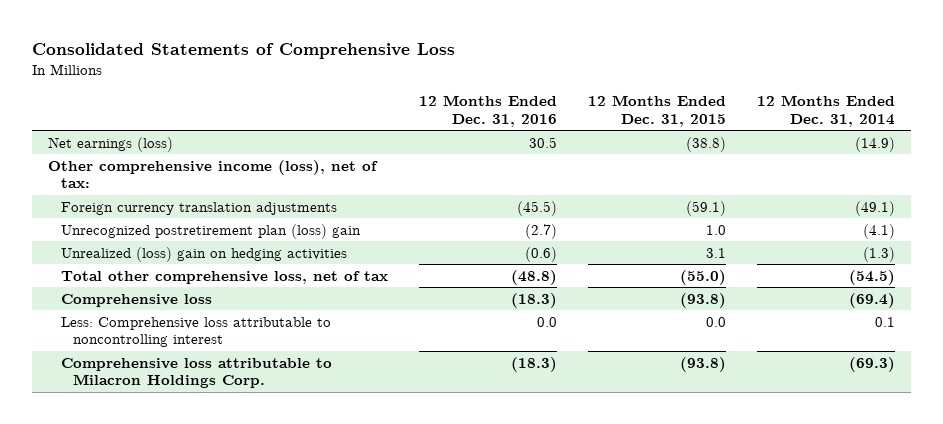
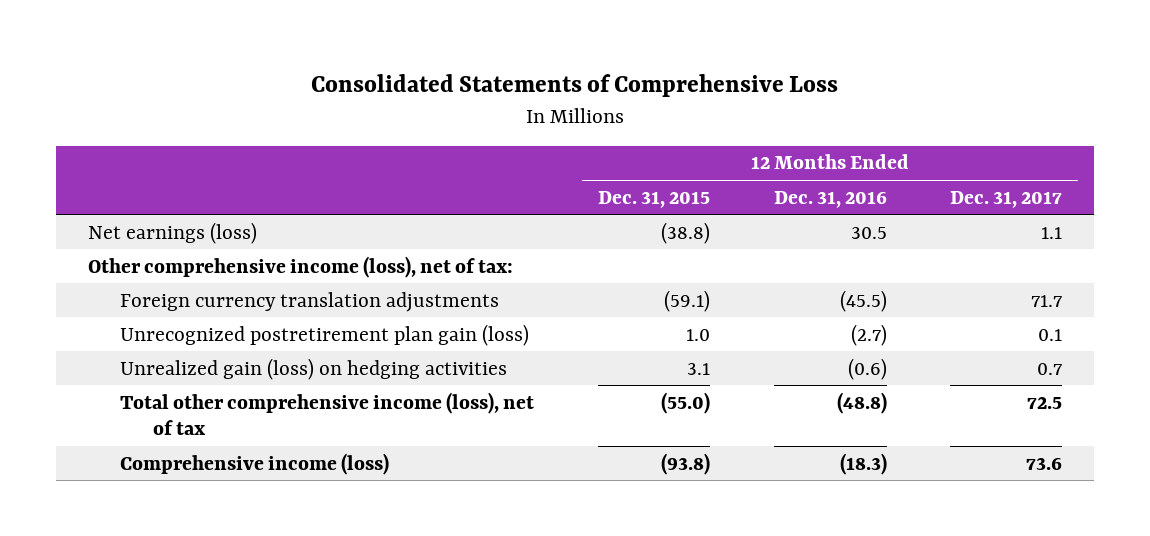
[757,95,896,127] 12 Months Ended Dec. 31, 2014 -> none
none -> [950,190,1063,208] Dec. 31, 2017
[60,316,331,348] Less: Comprehensive loss attributable to noncontrolling interest -> none
[60,357,332,389] Comprehensive loss attributable to Milacron Holdings Corp. -> none
[60,223,361,239] Unrecognized postretirement plan (loss) gain -> [120,323,530,346] Unrecognized postretirement plan gain (loss)
[60,246,347,262] Unrealized (loss) gain on hedging activities -> [120,357,508,380] Unrealized gain (loss) on hedging activities
[60,270,388,284] Total other comprehensive loss, net of tax -> [120,391,535,436] Total other comprehensive income (loss), net of tax
[60,293,212,307] Comprehensive loss -> [120,452,390,475] Comprehensive income (loss)

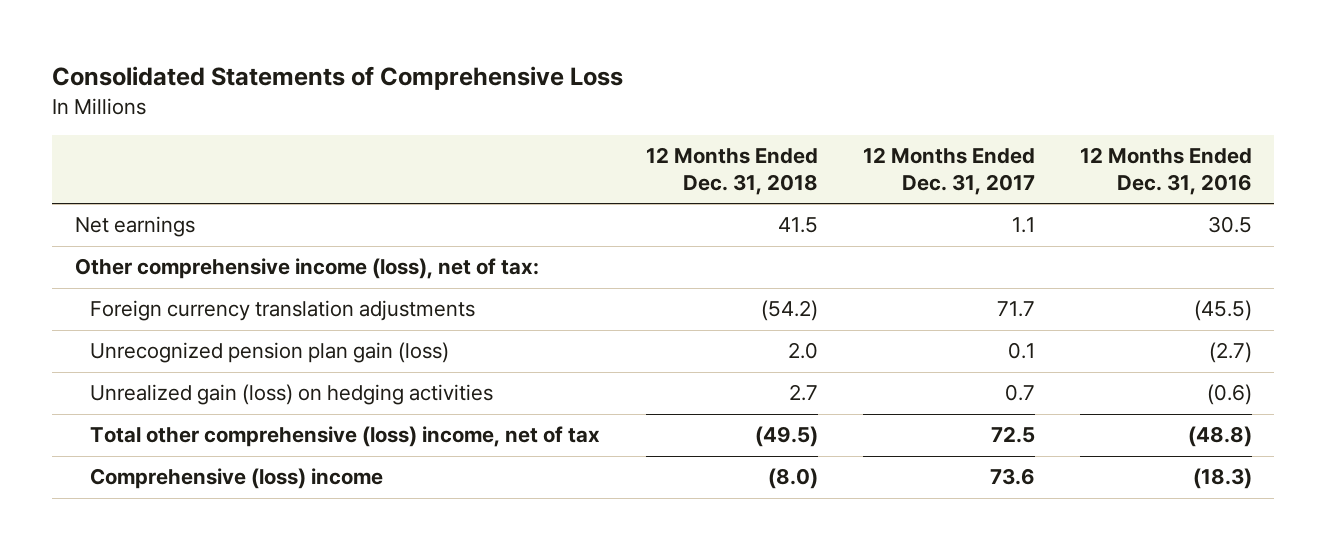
[597,190,710,208] Dec. 31, 2015 -> none
none -> [645,147,818,195] 12 Months Ended Dec. 31, 2018
[87,221,257,244] Net earnings (loss) -> [74,216,195,238] Net earnings
[120,323,530,346] Unrecognized postretirement plan gain (loss) -> [90,342,450,364] Unrecognized pension plan gain (loss)
[120,391,535,436] Total other comprehensive income (loss), net of tax -> [90,426,601,448] Total other comprehensive (loss) income, net of tax
[120,452,390,475] Comprehensive income (loss) -> [90,468,384,490] Comprehensive (loss) income

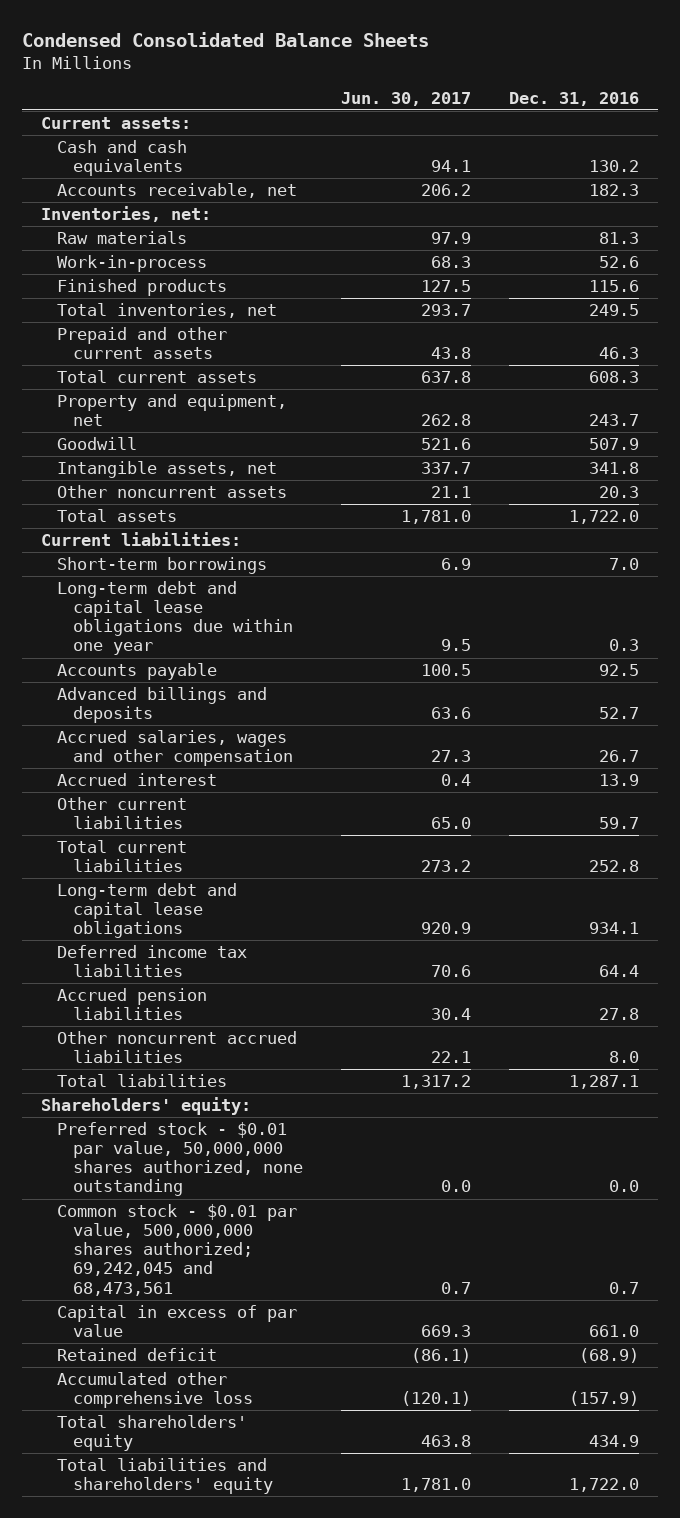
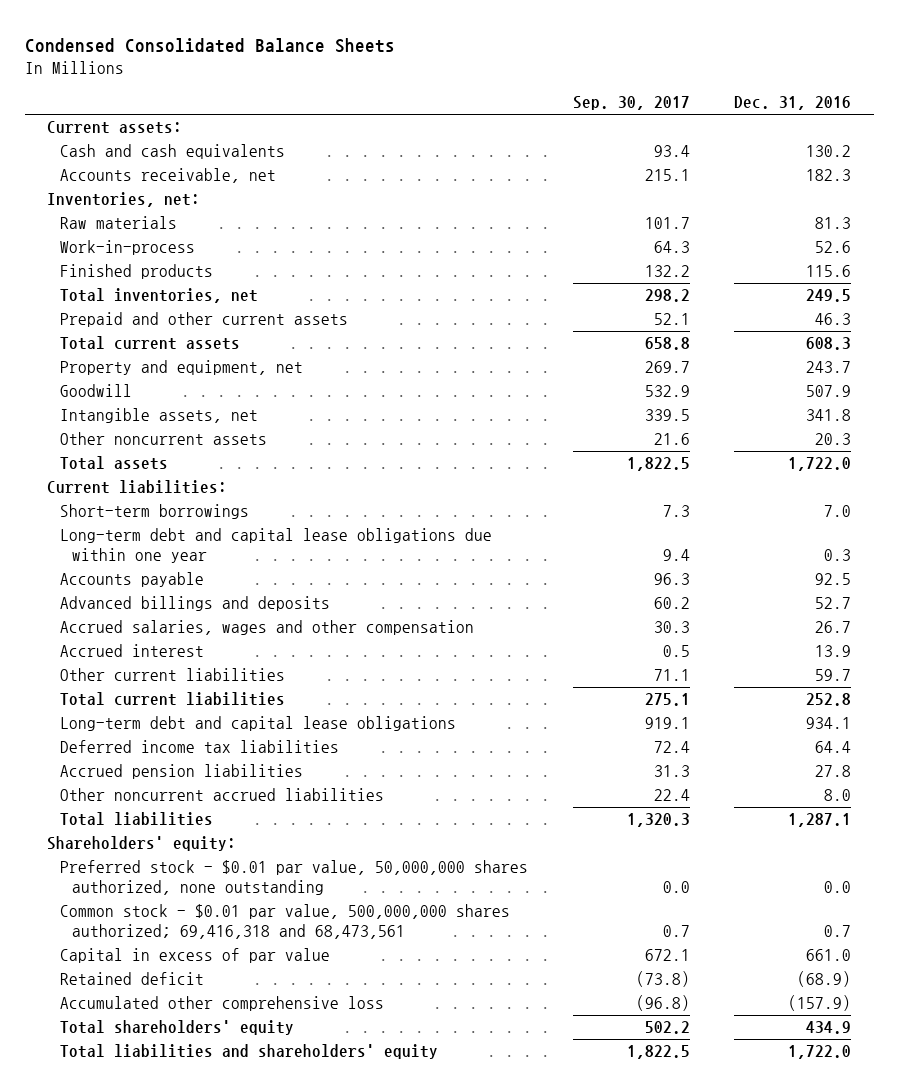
[340,91,471,106] Jun. 30, 2017 -> none
none -> [572,96,690,111] Sep. 30, 2017
[56,1204,297,1296] Common stock - $0.01 par value, 500,000,000 shares authorized; 69,242,045 and 68,473,561 -> [59,904,510,940] Common stock - $0.01 par value, 500,000,000 shares authorized; 69,416,318 and 68,473,561

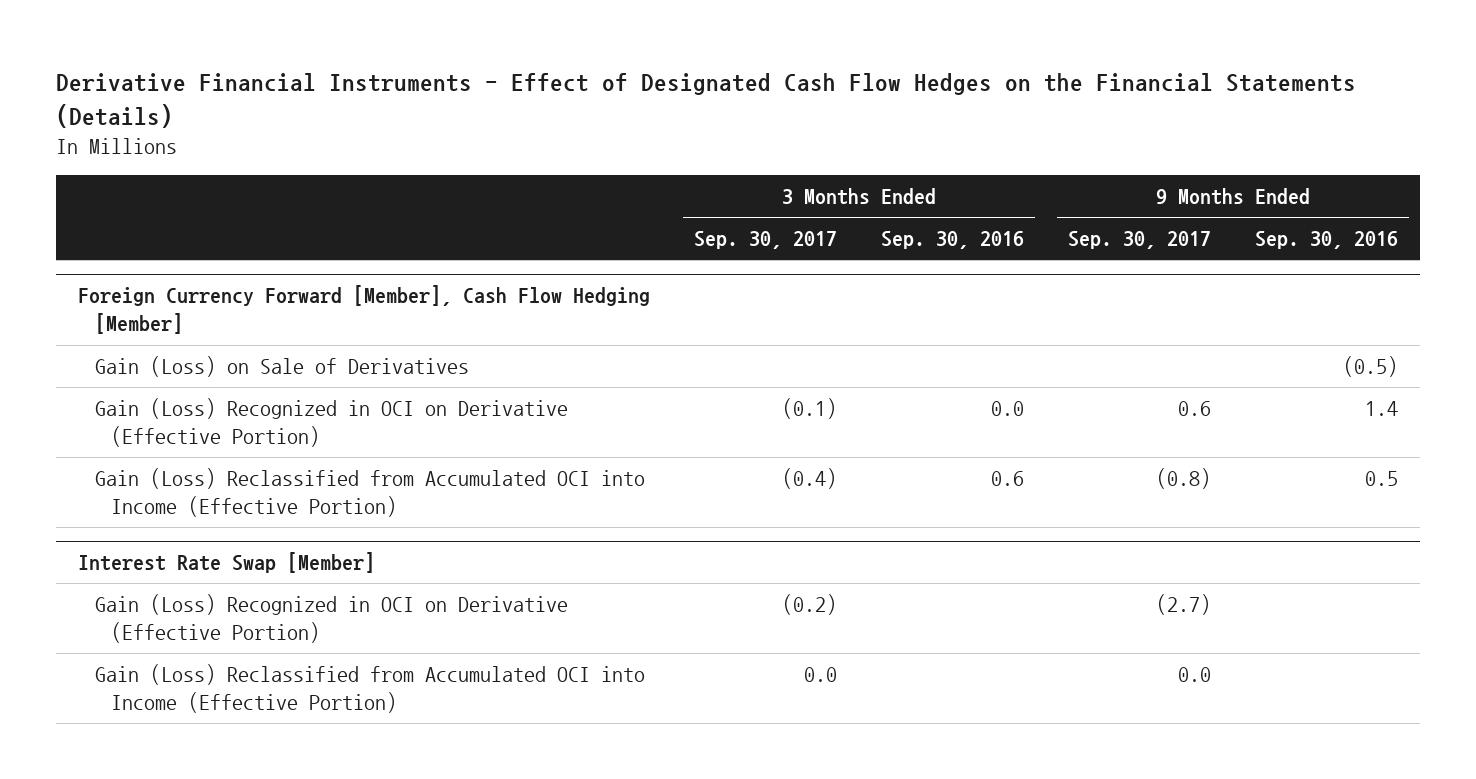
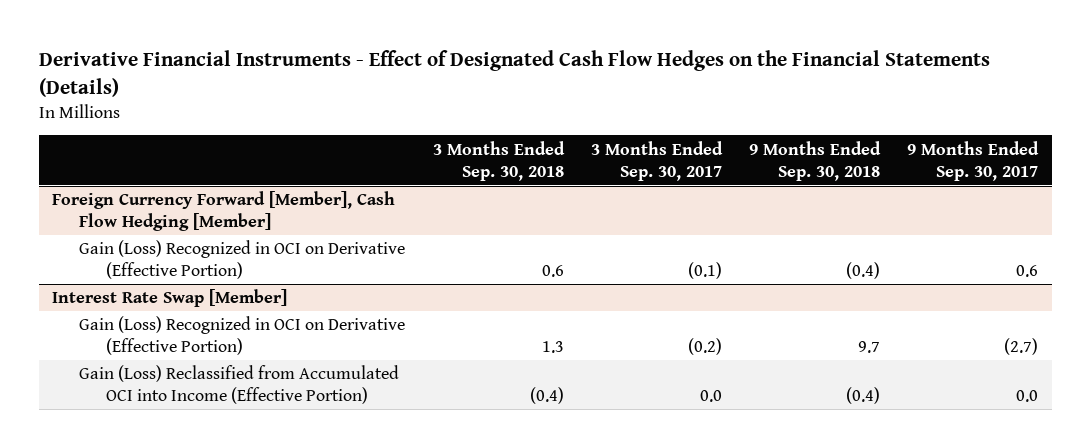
[880,231,1024,250] Sep. 30, 2016 -> none
[1254,231,1398,250] Sep. 30, 2016 -> none
none -> [432,140,565,181] 3 Months Ended Sep. 30, 2018
none -> [749,140,882,181] 9 Months Ended Sep. 30, 2018
[94,356,469,378] Gain (Loss) on Sale of Derivatives -> none
[94,468,645,518] Gain (Loss) Reclassified from Accumulated OCI into Income (Effective Portion) -> none

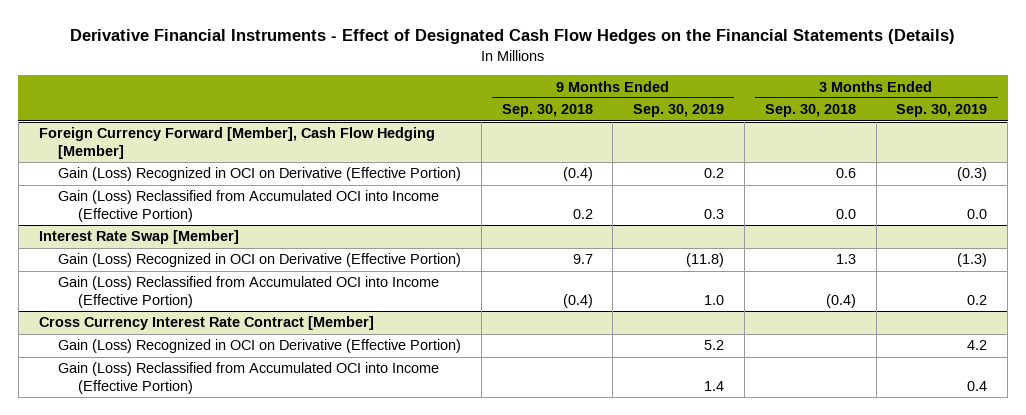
[590,140,723,181] 3 Months Ended Sep. 30, 2017 -> none
[907,140,1040,181] 9 Months Ended Sep. 30, 2017 -> none
none -> [633,104,725,118] Sep. 30, 2019
none -> [896,104,988,118] Sep. 30, 2019
none -> [58,190,440,222] Gain (Loss) Reclassified from Accumulated OCI into Income (Effective Portion)
none -> [38,316,374,331] Cross Currency Interest Rate Contract [Member]
none -> [58,339,462,354] Gain (Loss) Recognized in OCI on Derivative (Effective Portion)
none -> [58,362,440,394] Gain (Loss) Reclassified from Accumulated OCI into Income (Effective Portion)

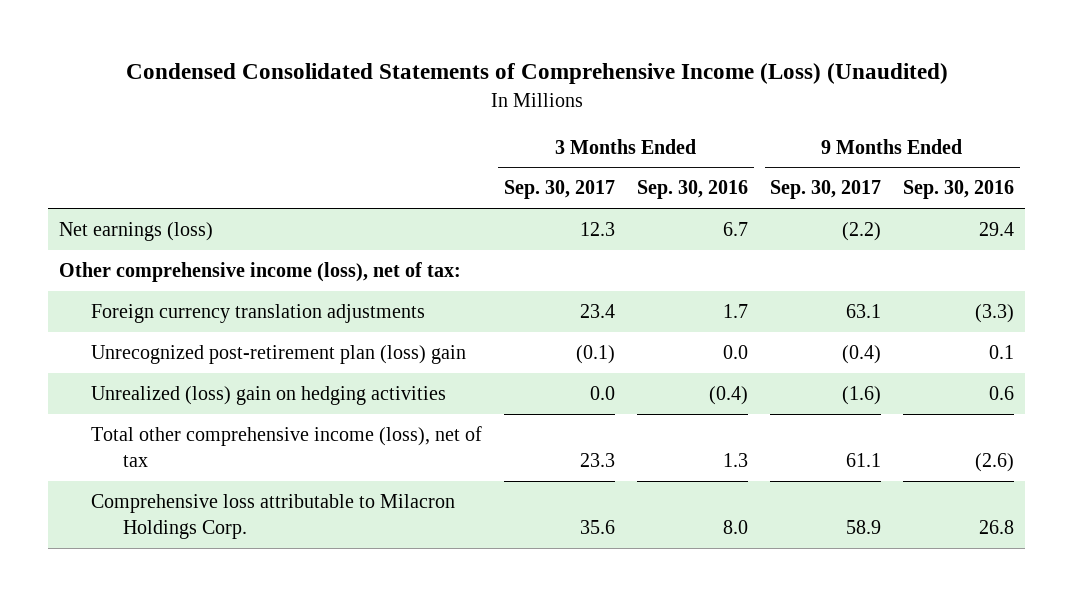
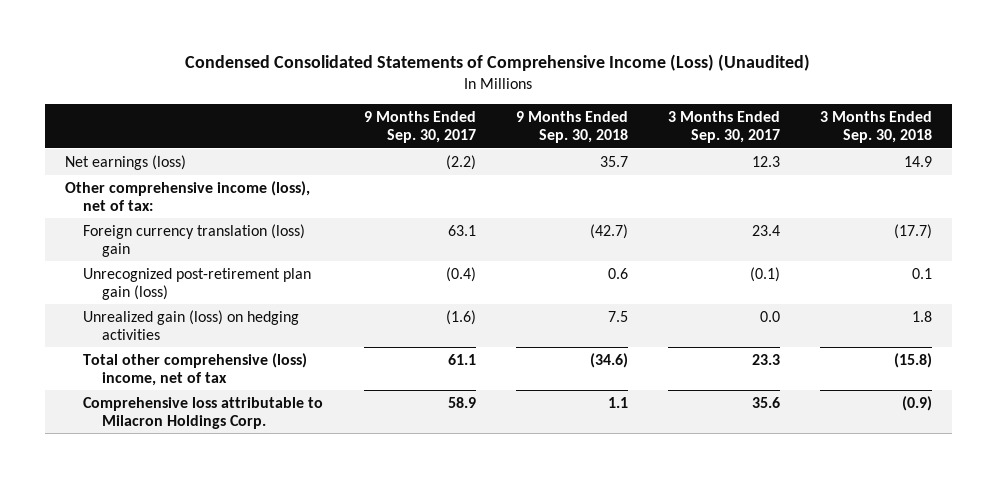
[637,180,749,200] Sep. 30, 2016 -> none
[903,180,1015,200] Sep. 30, 2016 -> none
none -> [515,111,628,143] 9 Months Ended Sep. 30, 2018
none -> [820,111,933,143] 3 Months Ended Sep. 30, 2018
[90,303,425,323] Foreign currency translation adjustments -> [83,223,306,257] Foreign currency translation (loss) gain
[90,344,466,364] Unrecognized post-retirement plan (loss) gain -> [83,267,312,300] Unrecognized post-retirement plan gain (loss)
[90,385,446,405] Unrealized (loss) gain on hedging activities -> [83,309,300,340] Unrealized gain (loss) on hedging activities
[90,425,482,467] Total other comprehensive income (loss), net of tax -> [83,352,308,386] Total other comprehensive (loss) income, net of tax

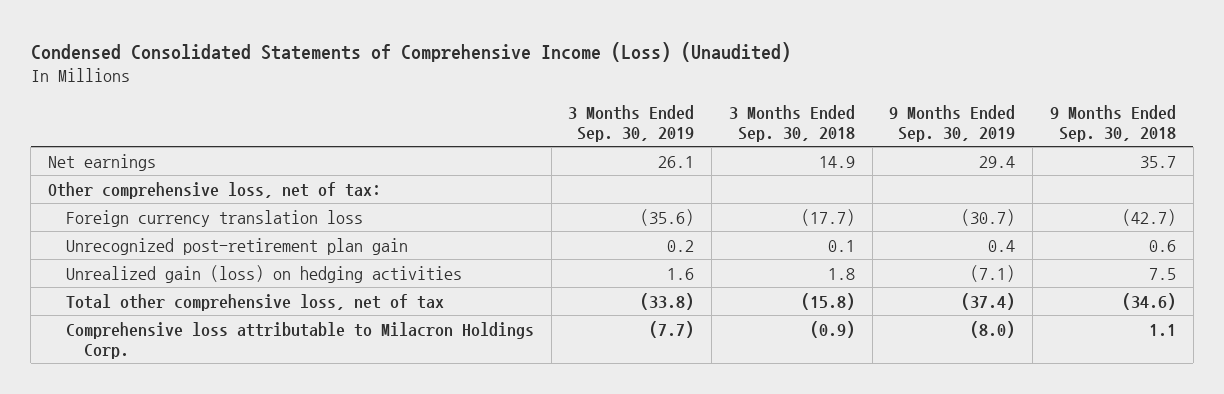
[363,111,476,143] 9 Months Ended Sep. 30, 2017 -> none
[668,111,781,143] 3 Months Ended Sep. 30, 2017 -> none
none -> [568,104,695,143] 3 Months Ended Sep. 30, 2019
none -> [889,104,1016,143] 9 Months Ended Sep. 30, 2019
[64,154,186,170] Net earnings (loss) -> [48,153,157,171] Net earnings
[64,180,310,211] Other comprehensive income (loss), net of tax: -> [48,181,382,199] Other comprehensive loss, net of tax:
[83,223,306,257] Foreign currency translation (loss) gain -> [65,209,363,227] Foreign currency translation loss
[83,267,312,300] Unrecognized post-retirement plan gain (loss) -> [65,237,408,255] Unrecognized post-retirement plan gain
[83,352,308,386] Total other comprehensive (loss) income, net of tax -> [65,293,444,311] Total other comprehensive loss, net of tax

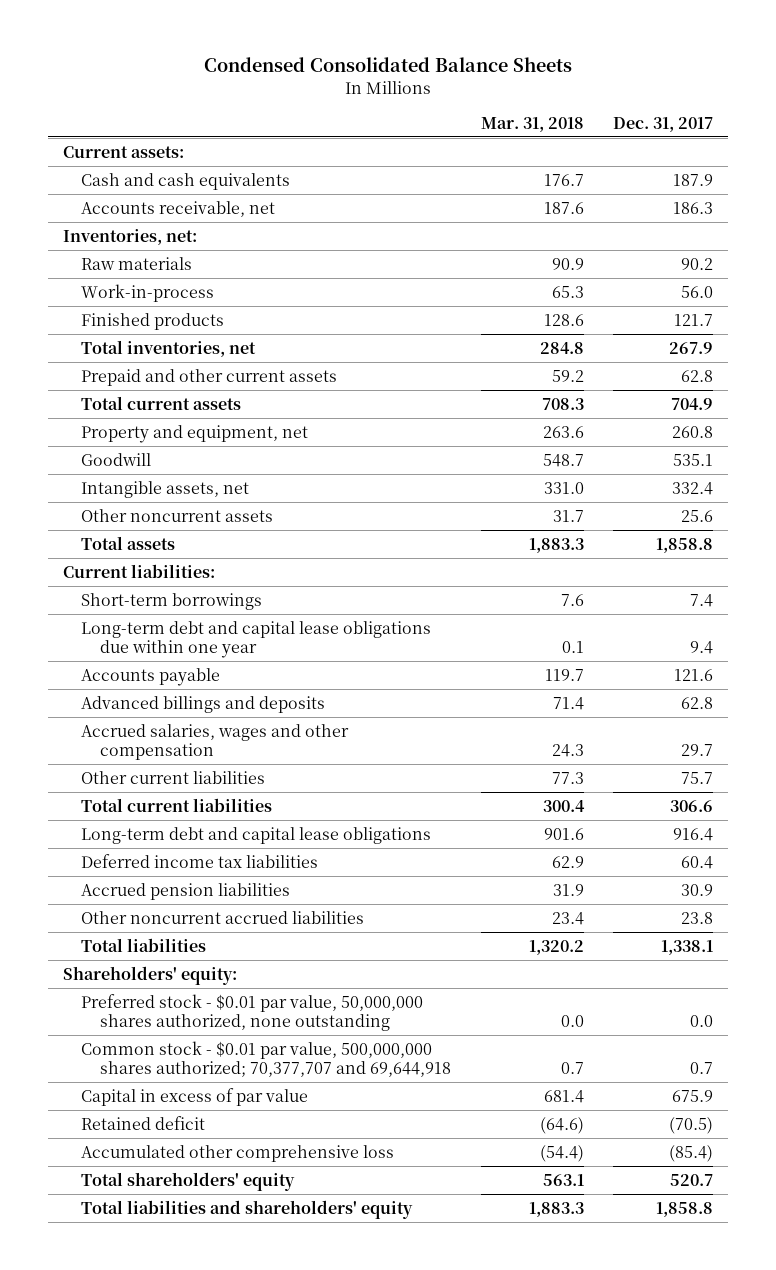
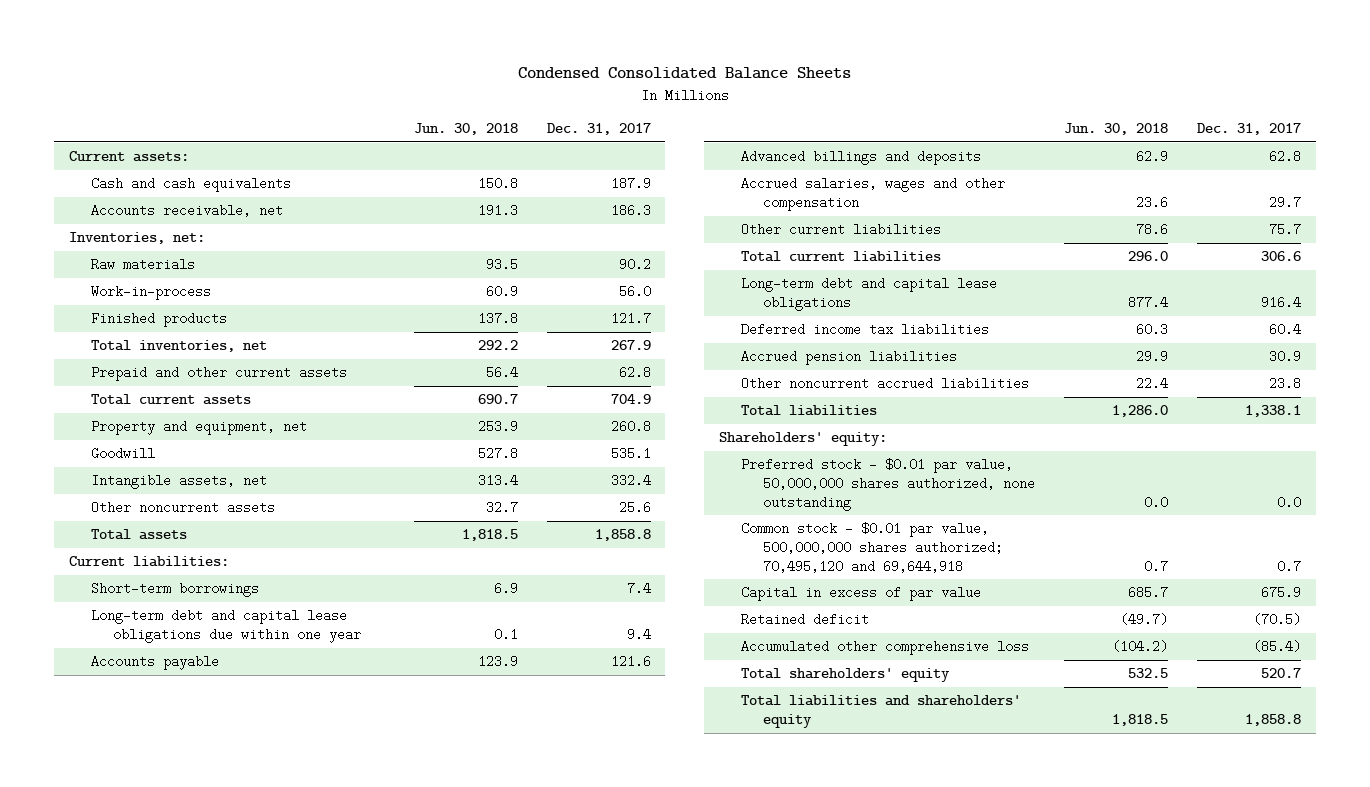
[480,116,584,132] Mar. 31, 2018 -> none
none -> [413,123,518,136] Jun. 30, 2018
[81,1040,452,1077] Common stock - $0.01 par value, 500,000,000 shares authorized; 70,377,707 and 69,644,918 -> [740,522,1003,573] Common stock - $0.01 par value, 500,000,000 shares authorized; 70,495,120 and 69,644,918

